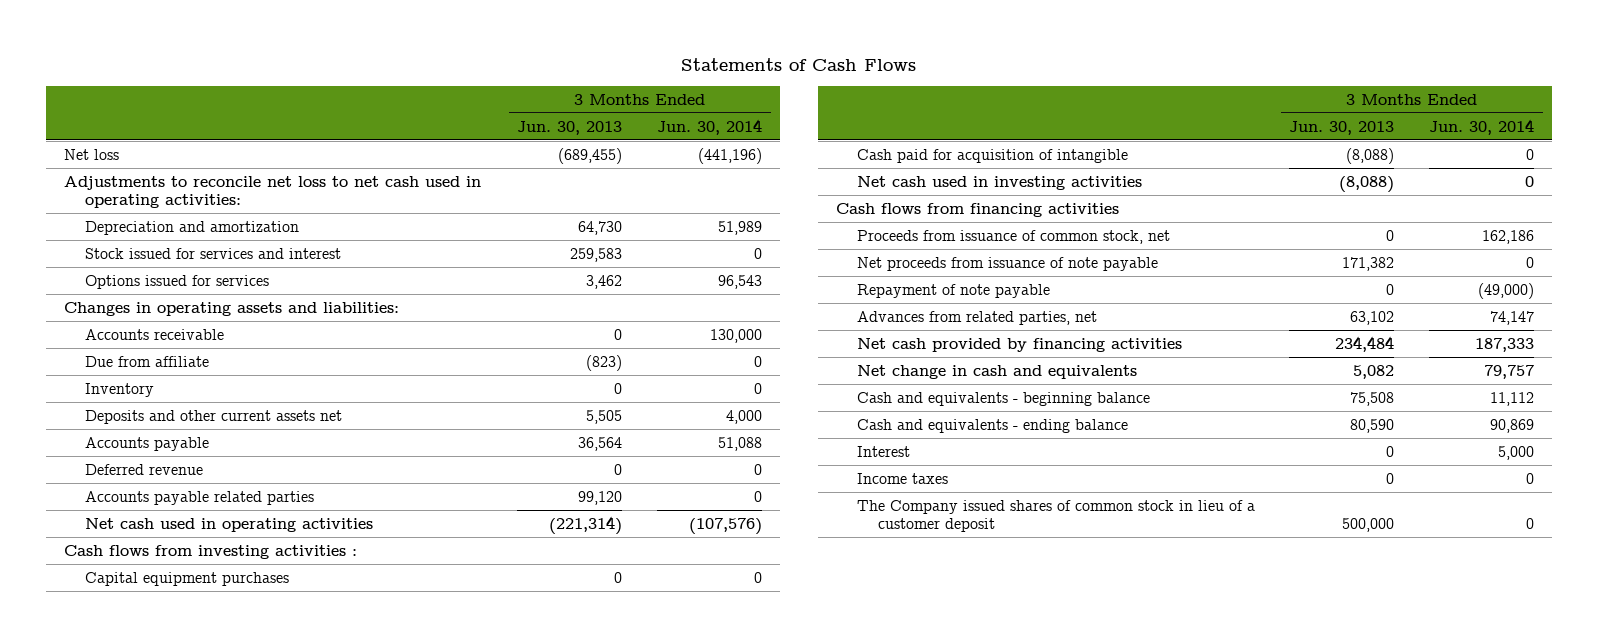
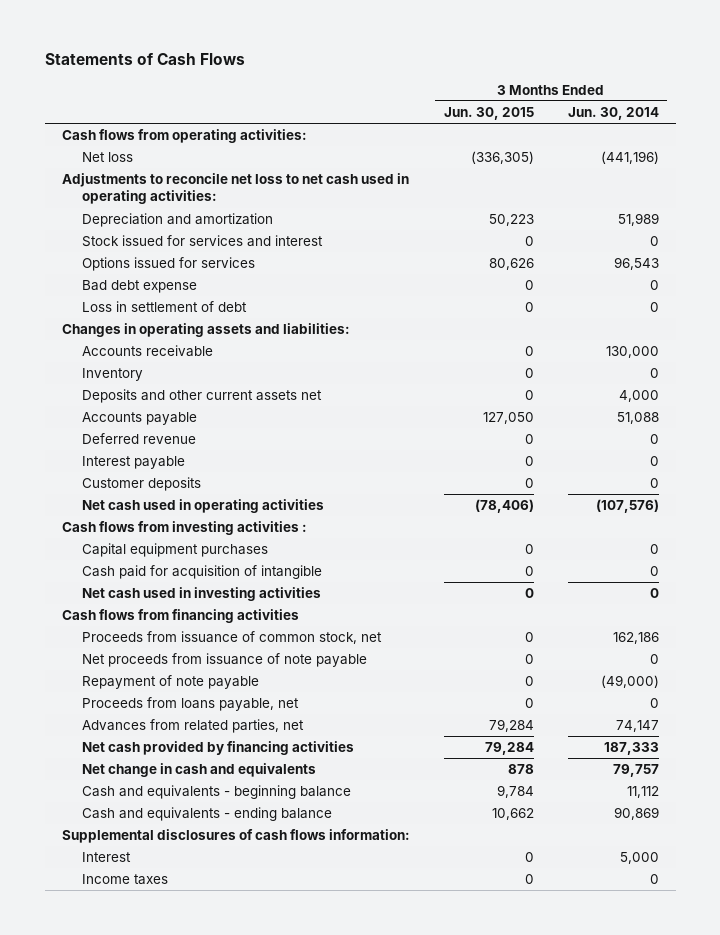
[517,120,623,135] Jun. 30, 2013 -> none
none -> [443,106,534,120] Jun. 30, 2015
none -> [61,128,307,143] Cash flows from operating activities:
none -> [81,279,197,293] Bad debt expense
none -> [81,300,247,312] Loss in settlement of debt
[84,355,209,367] Due from affiliate -> none
[84,490,314,505] Accounts payable related parties -> none
none -> [81,455,185,469] Interest payable
none -> [81,476,201,491] Customer deposits
none -> [81,696,299,711] Proceeds from loans payable, net
none -> [61,828,410,843] Supplemental disclosures of cash flows information:
[856,499,1255,532] The Company issued shares of common stock in lieu of a customer deposit -> none

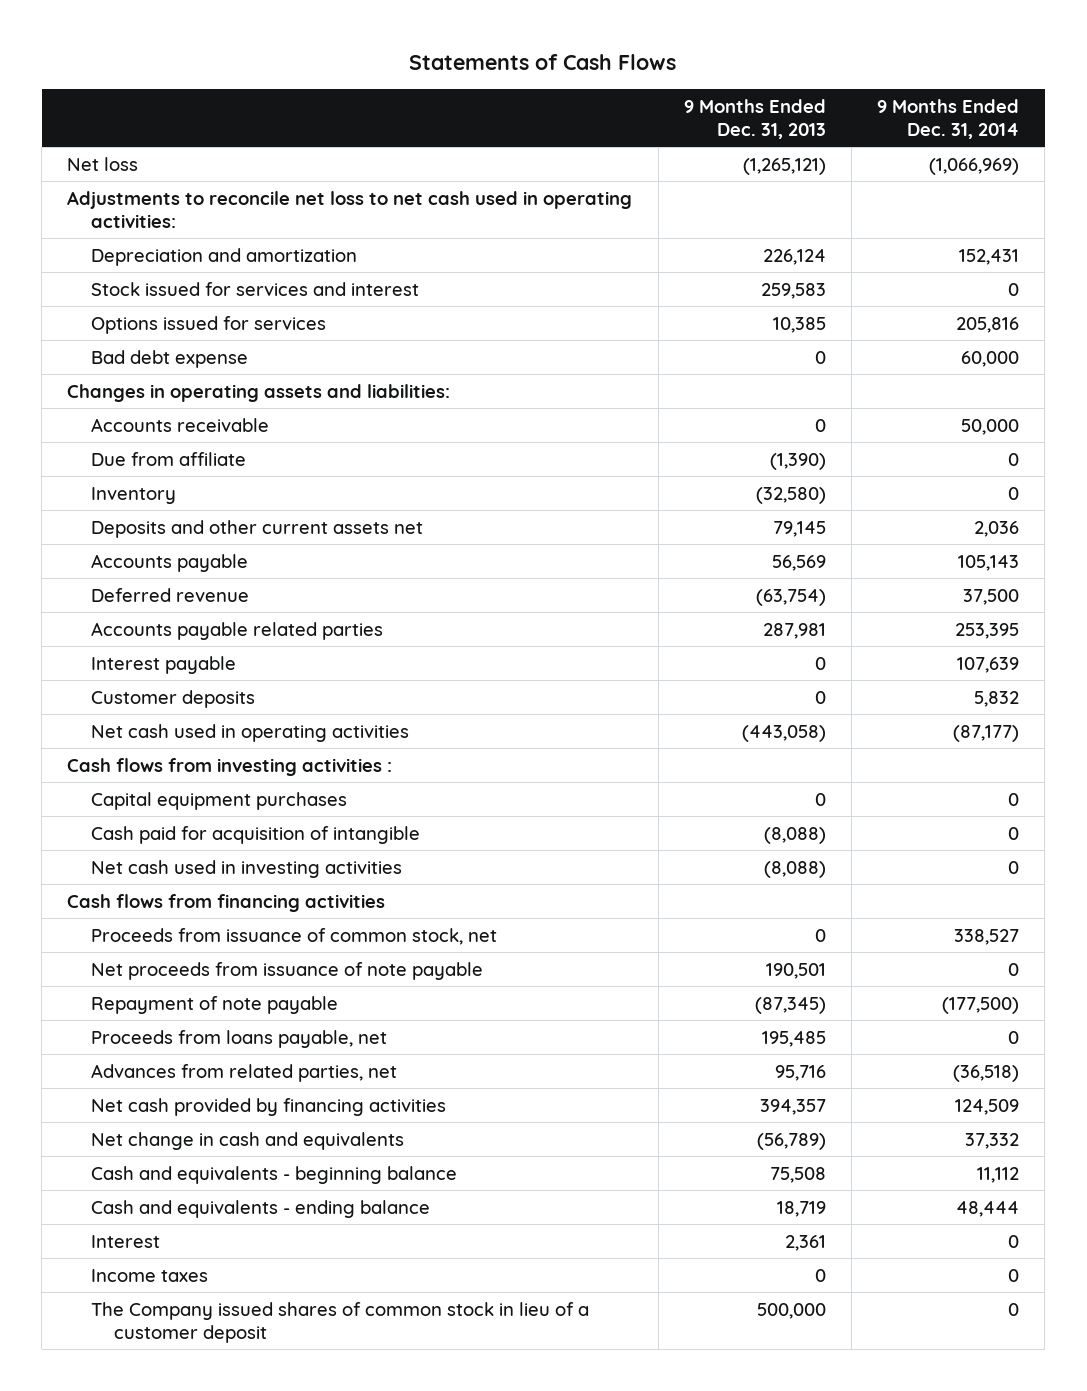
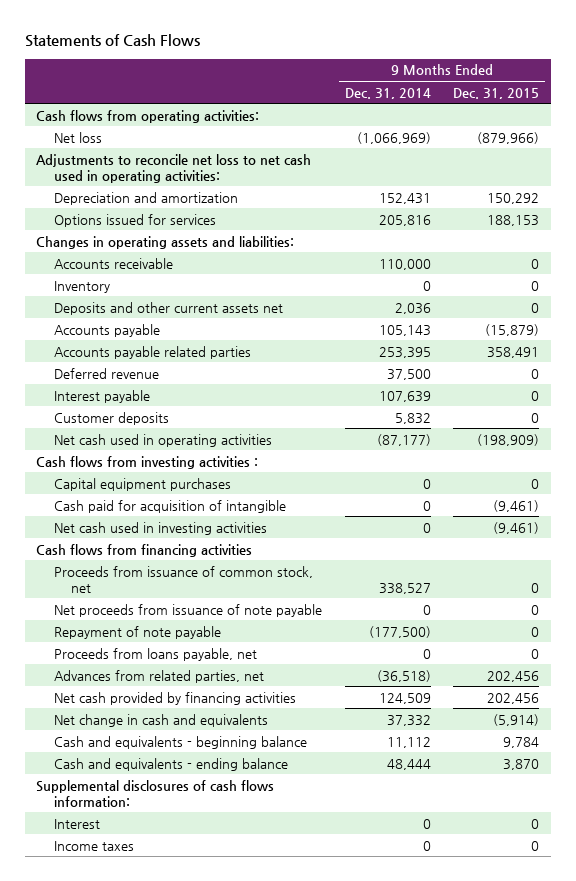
[683,98,826,139] 9 Months Ended Dec. 31, 2013 -> none
none -> [453,87,540,99] Dec. 31, 2015
none -> [36,109,260,123] Cash flows from operating activities:
[90,281,419,296] Stock issued for services and interest -> none
[90,349,248,368] Bad debt expense -> none
[90,451,246,466] Due from affiliate -> none
[961,418,1020,435] 50,000 -> [378,258,431,270] 110,000
[90,587,249,602] Deferred revenue -> [53,367,159,379] Deferred revenue
none -> [36,779,275,807] Supplemental disclosures of cash flows information:
[90,1301,589,1343] The Company issued shares of common stock in lieu of a customer deposit -> none

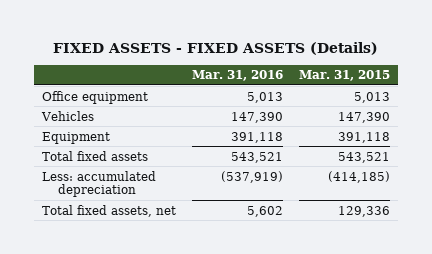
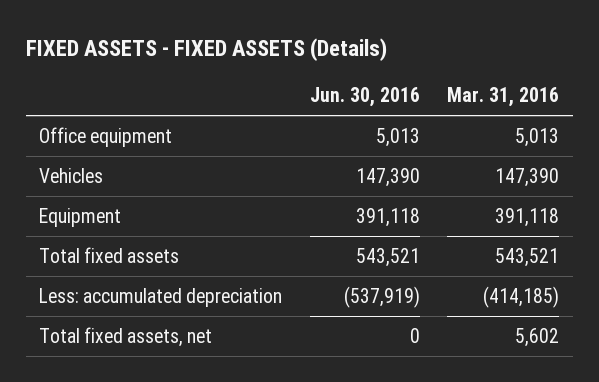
[299,70,391,82] Mar. 31, 2015 -> none
none -> [309,87,420,108] Jun. 30, 2016
[221,170,284,183] (537,919) -> [483,285,560,308] (414,185)

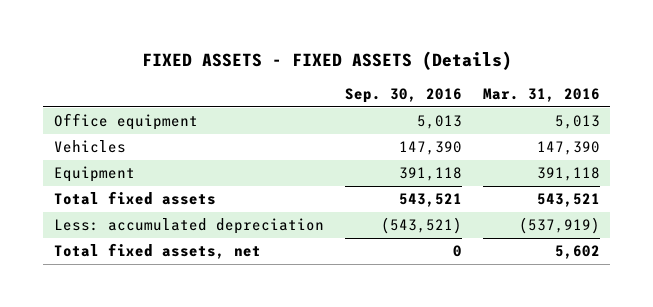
[309,87,420,108] Jun. 30, 2016 -> none
none -> [344,88,462,104] Sep. 30, 2016
[483,285,560,308] (414,185) -> [518,217,600,235] (537,919)

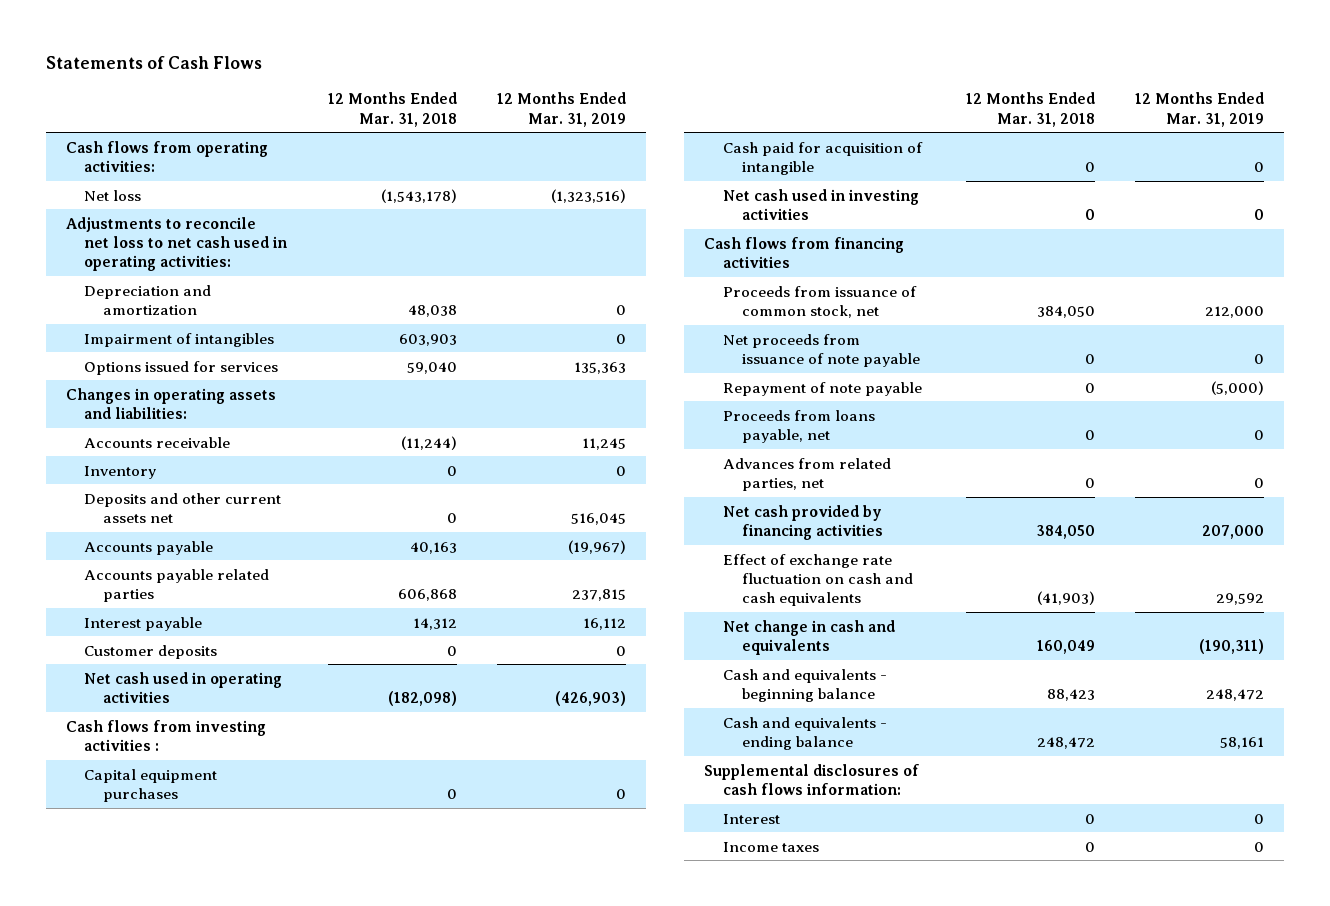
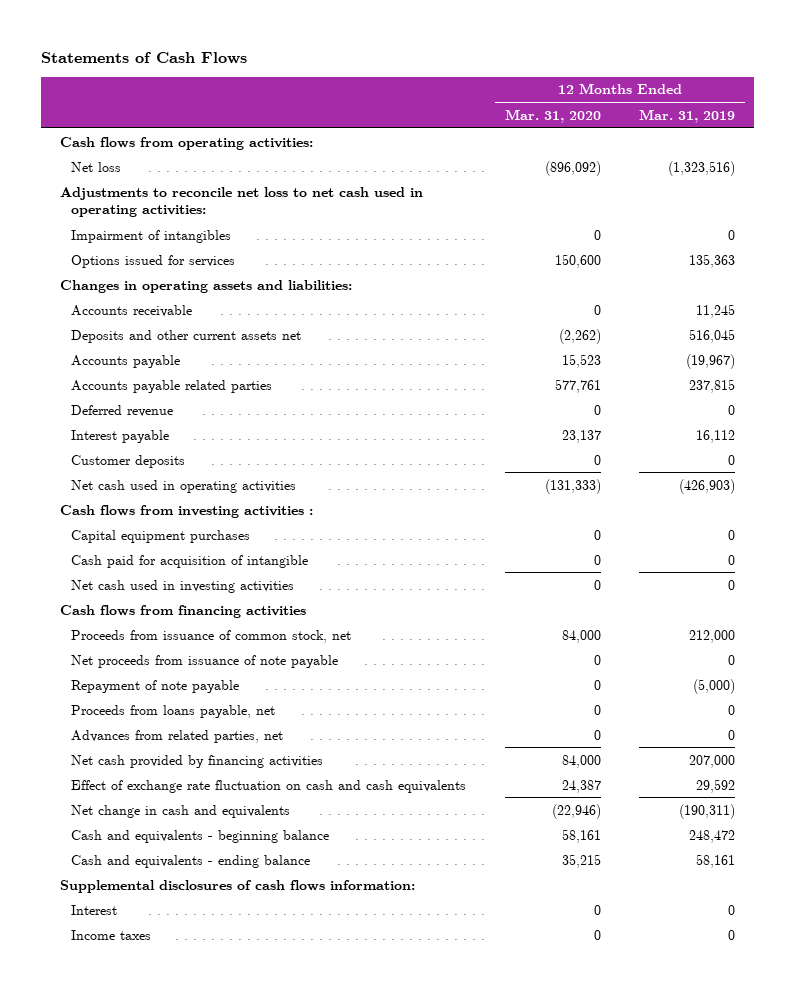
[327,92,457,127] 12 Months Ended Mar. 31, 2018 -> none
none -> [504,108,601,123] Mar. 31, 2020
[84,284,212,315] Depreciation and amortization -> none
[84,465,157,479] Inventory -> none
none -> [71,404,174,417] Deferred revenue

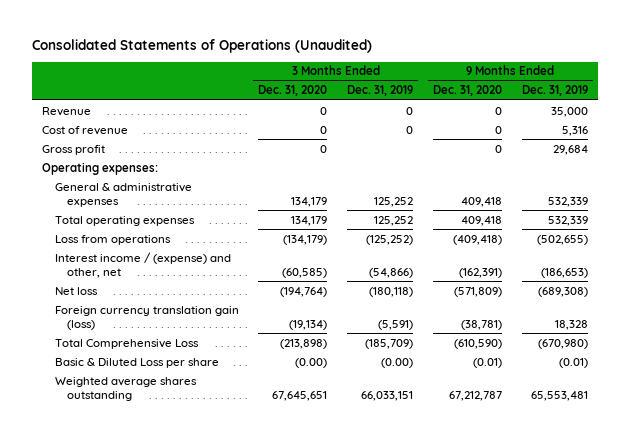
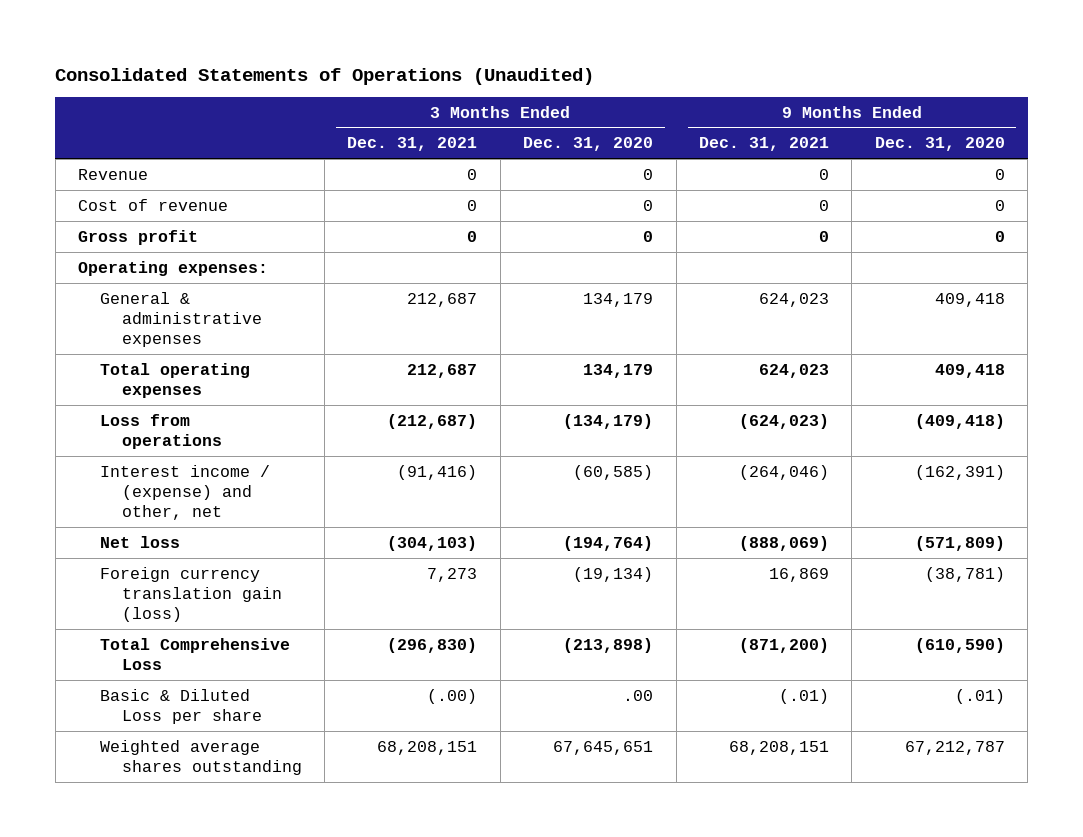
[347,85,414,97] Dec. 31, 2019 -> none
[521,85,588,97] Dec. 31, 2019 -> none
none -> [347,137,478,152] Dec. 31, 2021
none -> [699,137,830,152] Dec. 31, 2021
[295,357,328,368] (0.00) -> [623,689,654,701] .00
[472,357,502,368] (0.01) -> [954,688,1005,704] (.01)

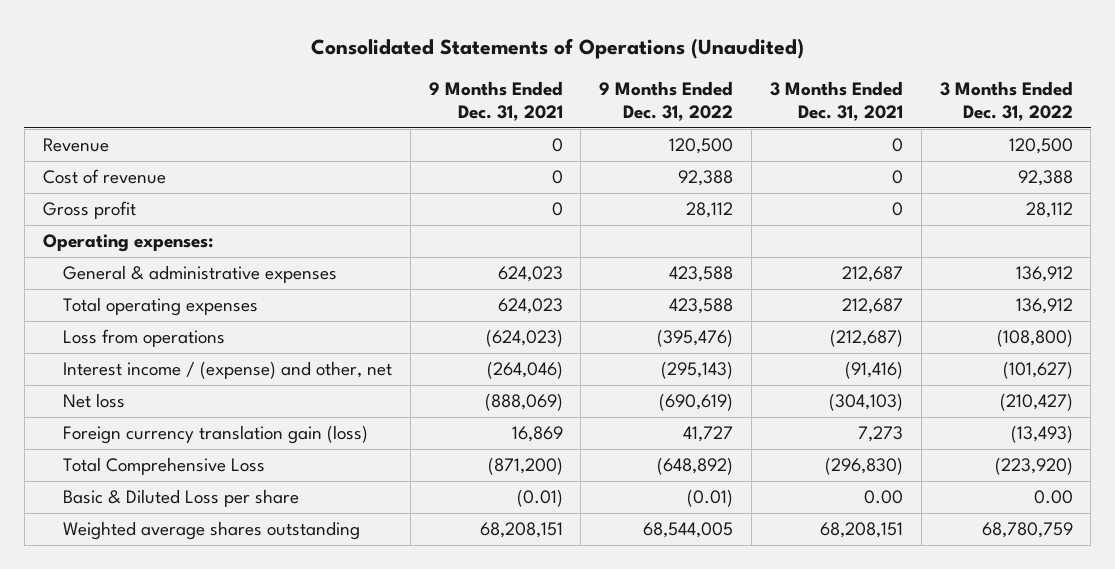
[523,137,654,152] Dec. 31, 2020 -> none
[874,137,1005,152] Dec. 31, 2020 -> none
none -> [599,80,734,121] 9 Months Ended Dec. 31, 2022
none -> [939,80,1073,121] 3 Months Ended Dec. 31, 2022
[427,688,478,704] (.00) -> [863,490,903,505] 0.00
[779,688,830,704] (.01) -> [516,489,563,508] (0.01)

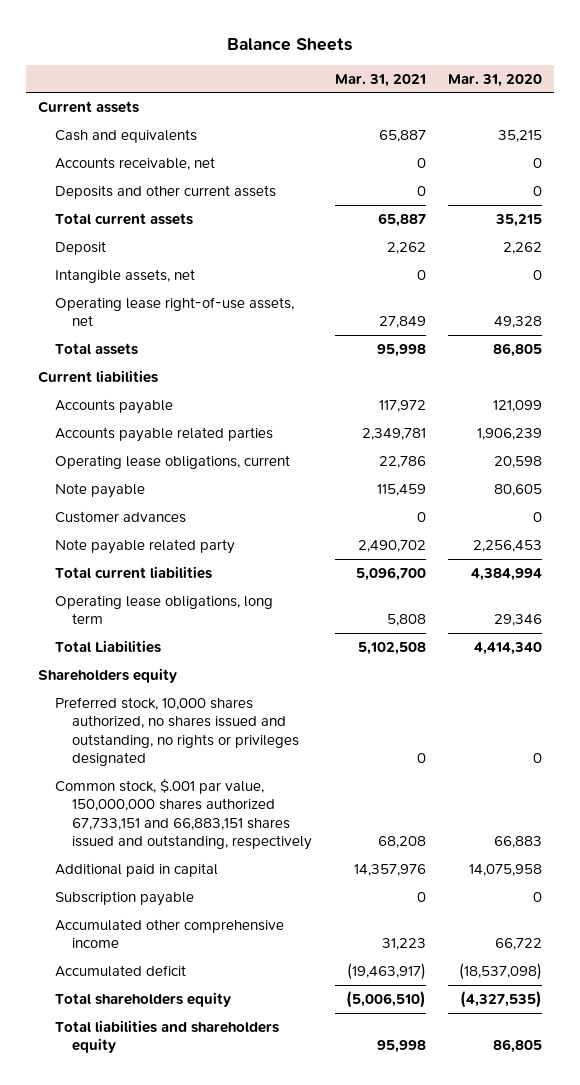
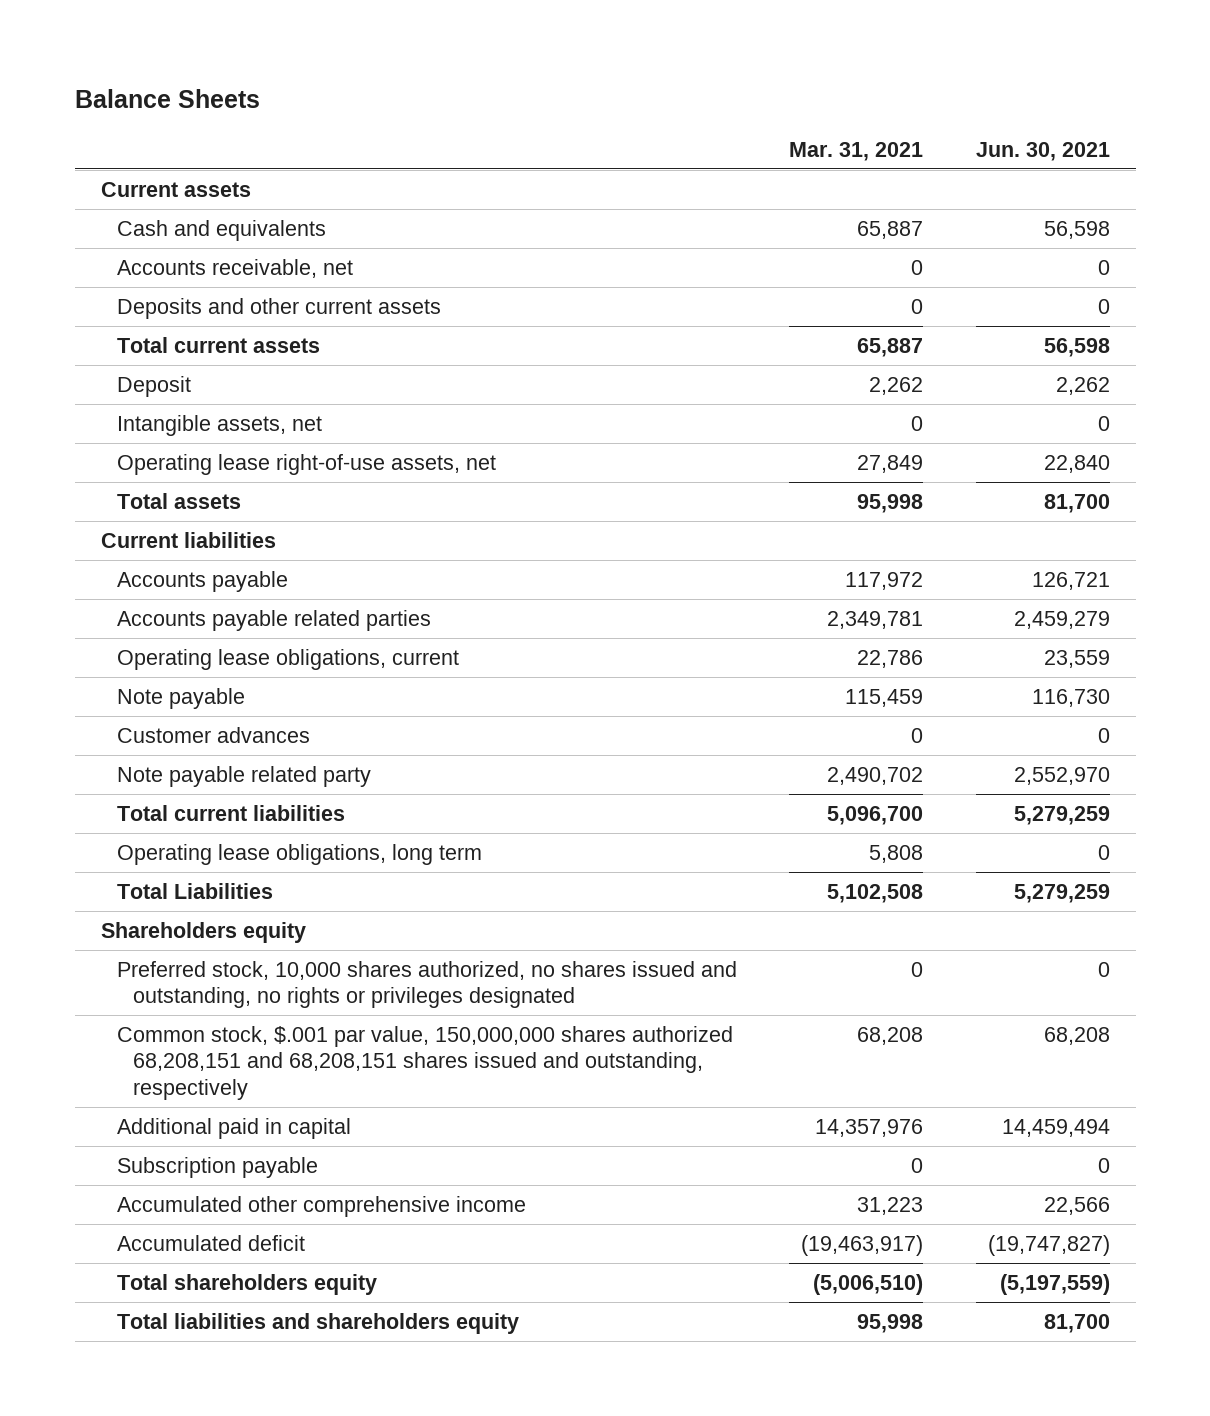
[448,73,543,87] Mar. 31, 2020 -> none
none -> [975,141,1110,161] Jun. 30, 2021
[54,778,312,850] Common stock, $.001 par value, 150,000,000 shares authorized 67,733,151 and 66,883,151 shares issued and outstanding, respectively -> [116,1025,733,1100] Common stock, $.001 par value, 150,000,000 shares authorized 68,208,151 and 68,208,151 shares issued and outstanding, respectively

